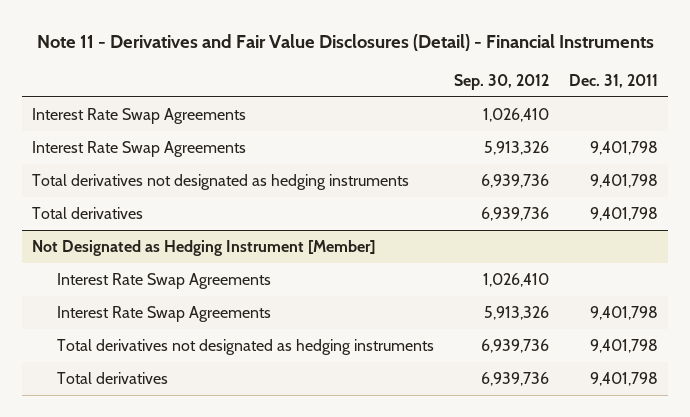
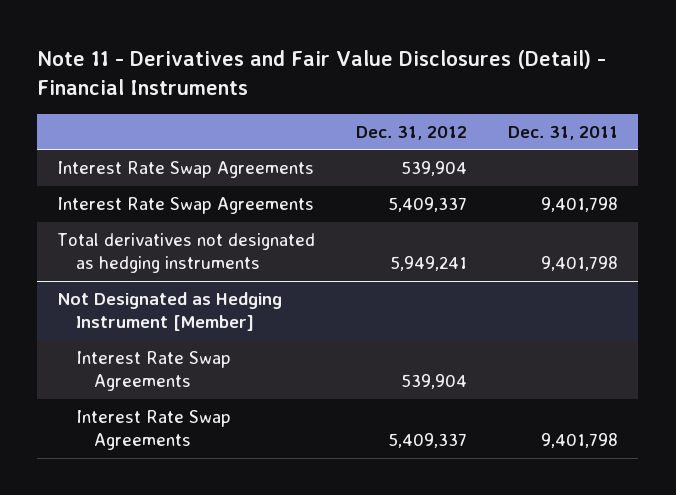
[454,73,550,90] Sep. 30, 2012 -> none
none -> [356,125,468,140] Dec. 31, 2012
[32,207,144,220] Total derivatives -> none
[57,339,435,356] Total derivatives not designated as hedging instruments -> none
[57,372,169,385] Total derivatives -> none

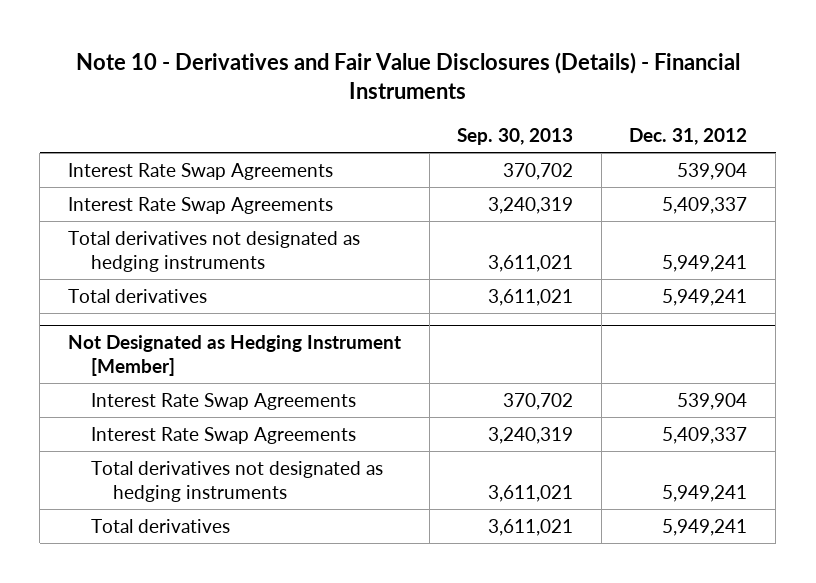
[37,50,607,95] Note 11 - Derivatives and Fair Value Disclosures (Detail) - Financial Instruments -> [75,51,740,100] Note 10 - Derivatives and Fair Value Disclosures (Details) - Financial Instruments
[508,125,619,140] Dec. 31, 2011 -> none
none -> [457,128,574,146] Sep. 30, 2013
none -> [68,288,208,303] Total derivatives
none -> [90,460,383,503] Total derivatives not designated as hedging instruments
none -> [90,518,230,533] Total derivatives

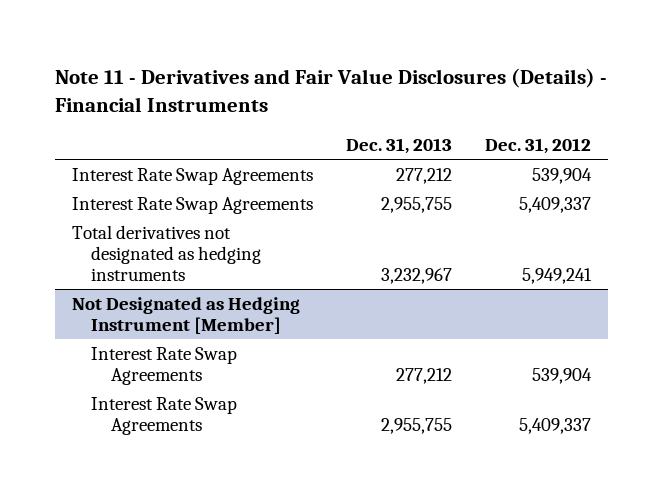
[75,51,740,100] Note 10 - Derivatives and Fair Value Disclosures (Details) - Financial Instruments -> [55,67,608,113] Note 11 - Derivatives and Fair Value Disclosures (Details) - Financial Instruments
[457,128,574,146] Sep. 30, 2013 -> none
none -> [346,137,453,154] Dec. 31, 2013
[68,288,208,303] Total derivatives -> none
[90,460,383,503] Total derivatives not designated as hedging instruments -> none
[90,518,230,533] Total derivatives -> none

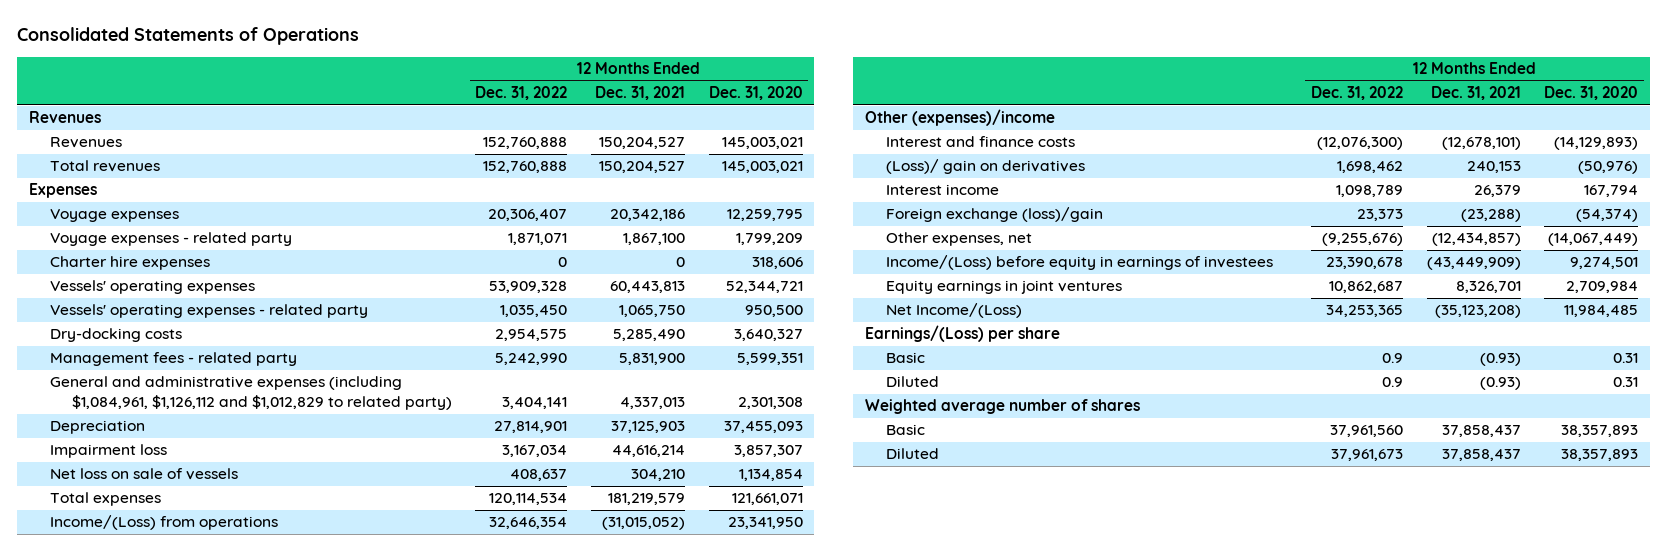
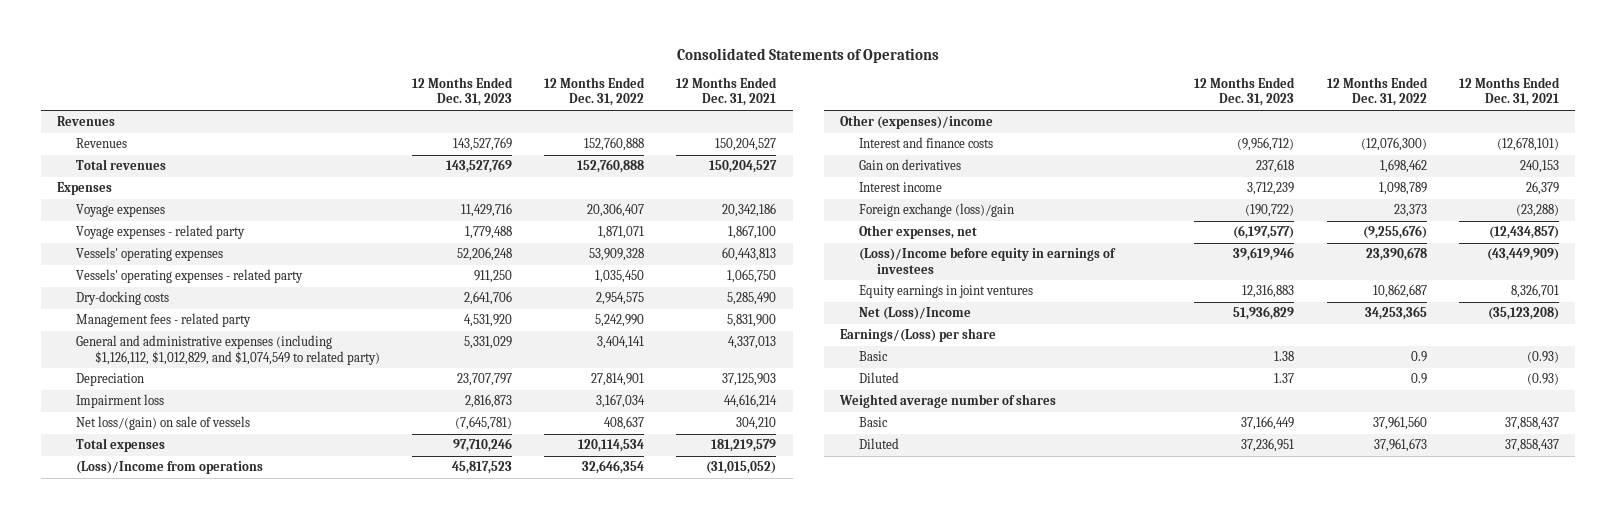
[708,86,803,101] Dec. 31, 2020 -> none
none -> [411,76,513,107] 12 Months Ended Dec. 31, 2023
[50,256,211,271] Charter hire expenses -> none
[50,376,452,411] General and administrative expenses (including $1,084,961, $1,126,112 and $1,012,829 to related party) -> [75,335,380,365] General and administrative expenses (including $1,126,112, $1,012,829, and $1,074,549 to related party)
[50,468,239,481] Net loss on sale of vessels -> [75,416,250,431] Net loss/(gain) on sale of vessels
[50,515,279,531] Income/(Loss) from operations -> [75,461,263,475] (Loss)/Income from operations
[886,159,1086,175] (Loss)/ gain on derivatives -> [858,159,961,171] Gain on derivatives
[886,255,1274,271] Income/(Loss) before equity in earnings of investees -> [858,247,1116,274] (Loss)/Income before equity in earnings of investees
[886,303,1023,319] Net Income/(Loss) -> [858,307,971,321] Net (Loss)/Income

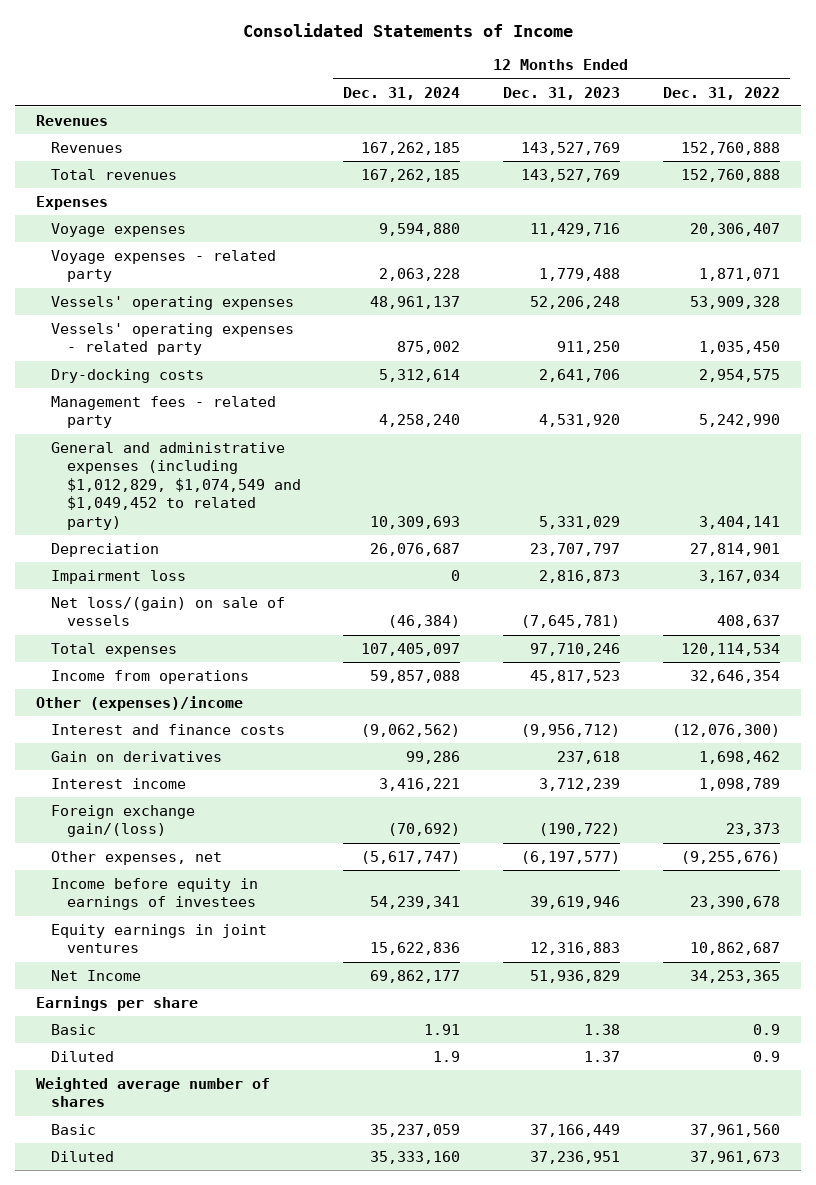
[677,48,940,64] Consolidated Statements of Operations -> [242,23,573,38] Consolidated Statements of Income
[676,76,778,107] 12 Months Ended Dec. 31, 2021 -> none
none -> [343,86,461,100] Dec. 31, 2024
[75,335,380,365] General and administrative expenses (including $1,126,112, $1,012,829, and $1,074,549 to related party) -> [51,441,301,530] General and administrative expenses (including $1,012,829, $1,074,549 and $1,049,452 to related party)
[75,461,263,475] (Loss)/Income from operations -> [51,669,250,684] Income from operations
[858,203,1014,218] Foreign exchange (loss)/gain -> [51,804,196,838] Foreign exchange gain/(loss)
[858,247,1116,274] (Loss)/Income before equity in earnings of investees -> [51,877,259,911] Income before equity in earnings of investees
[858,307,971,321] Net (Loss)/Income -> [51,969,142,981] Net Income
[839,328,996,343] Earnings/(Loss) per share -> [35,995,198,1011] Earnings per share

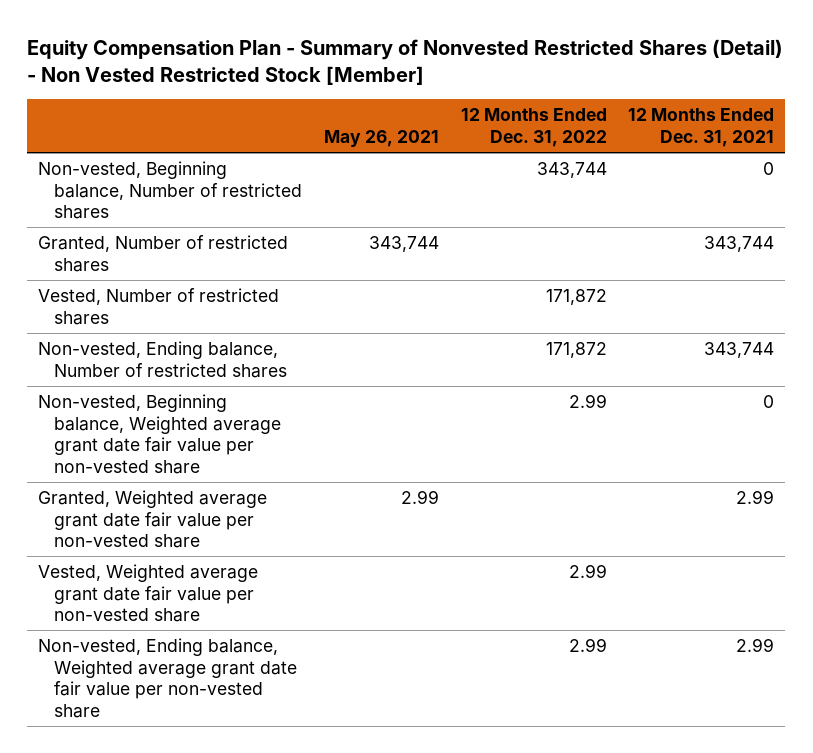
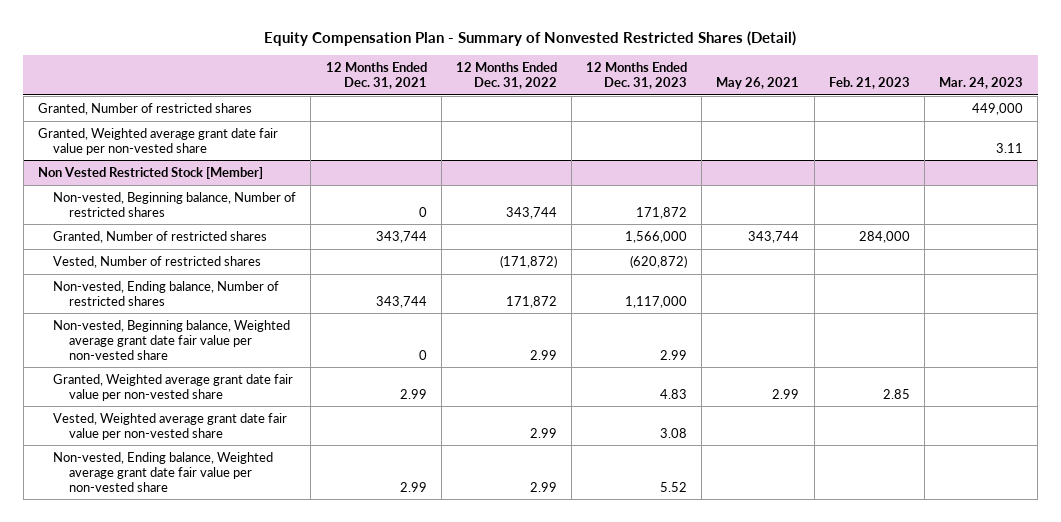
[27,38,784,85] Equity Compensation Plan - Summary of Nonvested Restricted Shares (Detail) - Non Vested Restricted Stock [Member] -> [264,30,797,46] Equity Compensation Plan - Summary of Nonvested Restricted Shares (Detail)
none -> [586,61,688,89] 12 Months Ended Dec. 31, 2023
none -> [828,76,910,89] Feb. 21, 2023
none -> [939,76,1024,89] Mar. 24, 2023
none -> [37,102,252,115] Granted, Number of restricted shares
none -> [37,127,278,155] Granted, Weighted average grant date fair value per non-vested share
none -> [37,166,263,179] Non Vested Restricted Stock [Member]
[545,288,607,305] 171,872 -> [499,254,557,268] (171,872)

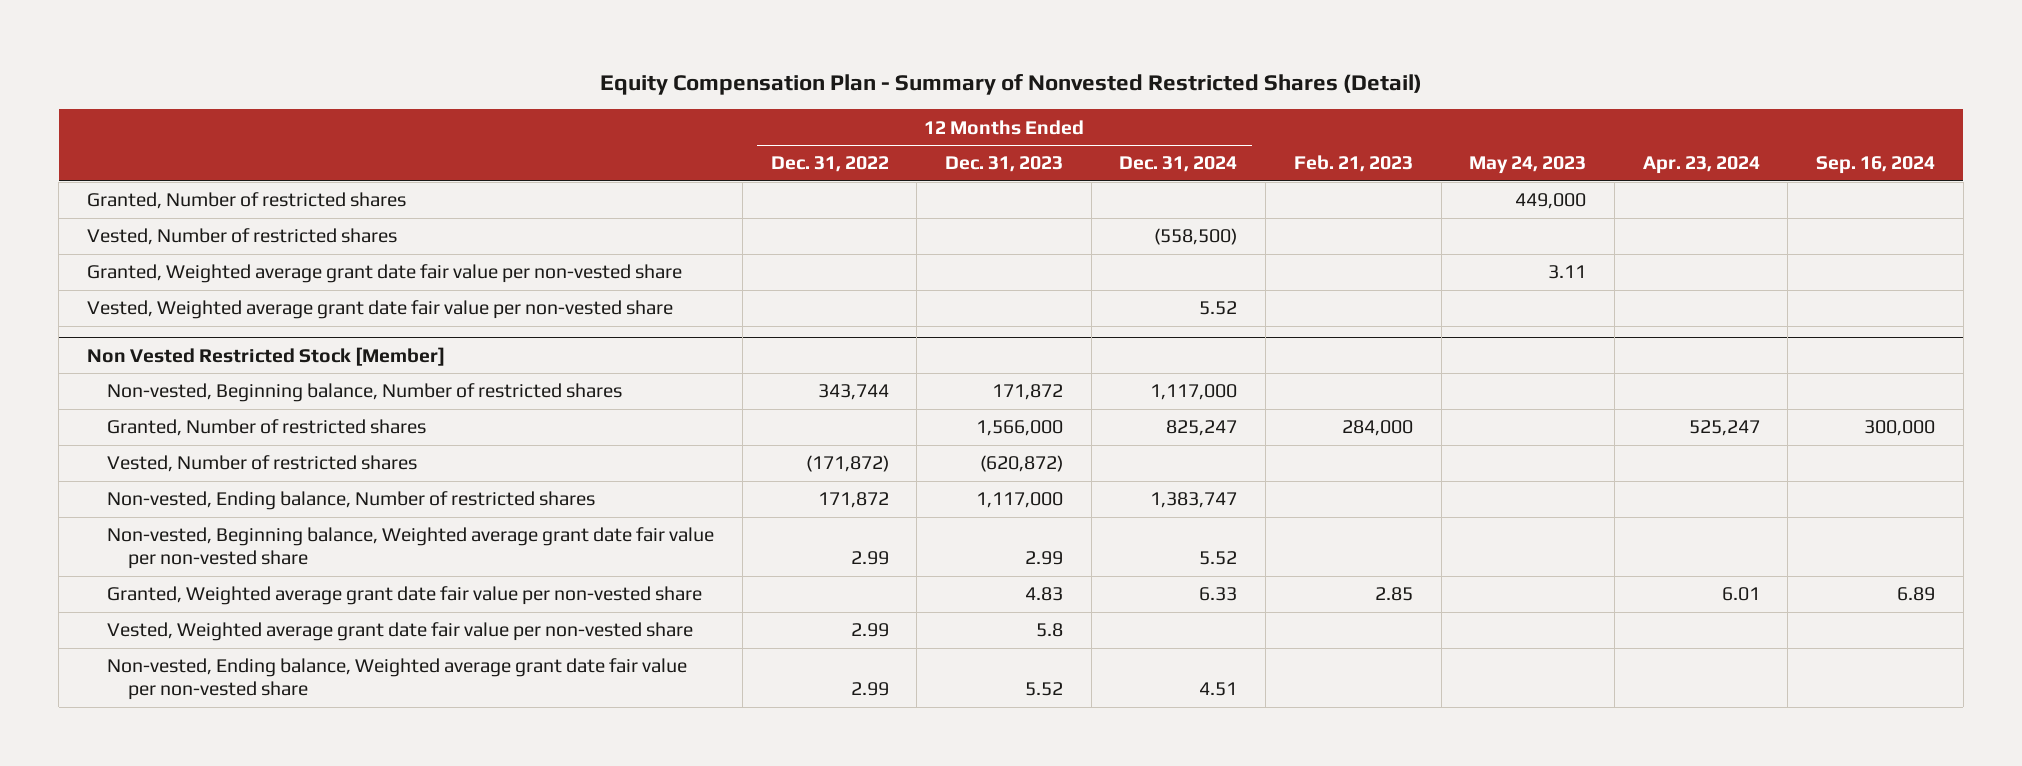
[325,61,427,89] 12 Months Ended Dec. 31, 2021 -> none
[716,76,800,89] May 26, 2021 -> none
[939,76,1024,89] Mar. 24, 2023 -> none
none -> [1119,156,1238,173] Dec. 31, 2024
none -> [1469,156,1587,175] May 24, 2023
none -> [1642,156,1760,175] Apr. 23, 2024
none -> [1815,156,1935,175] Sep. 16, 2024
none -> [87,228,398,246] Vested, Number of restricted shares
none -> [87,300,674,320] Vested, Weighted average grant date fair value per non-vested share
[660,427,688,438] 3.08 -> [1036,623,1064,638] 5.8

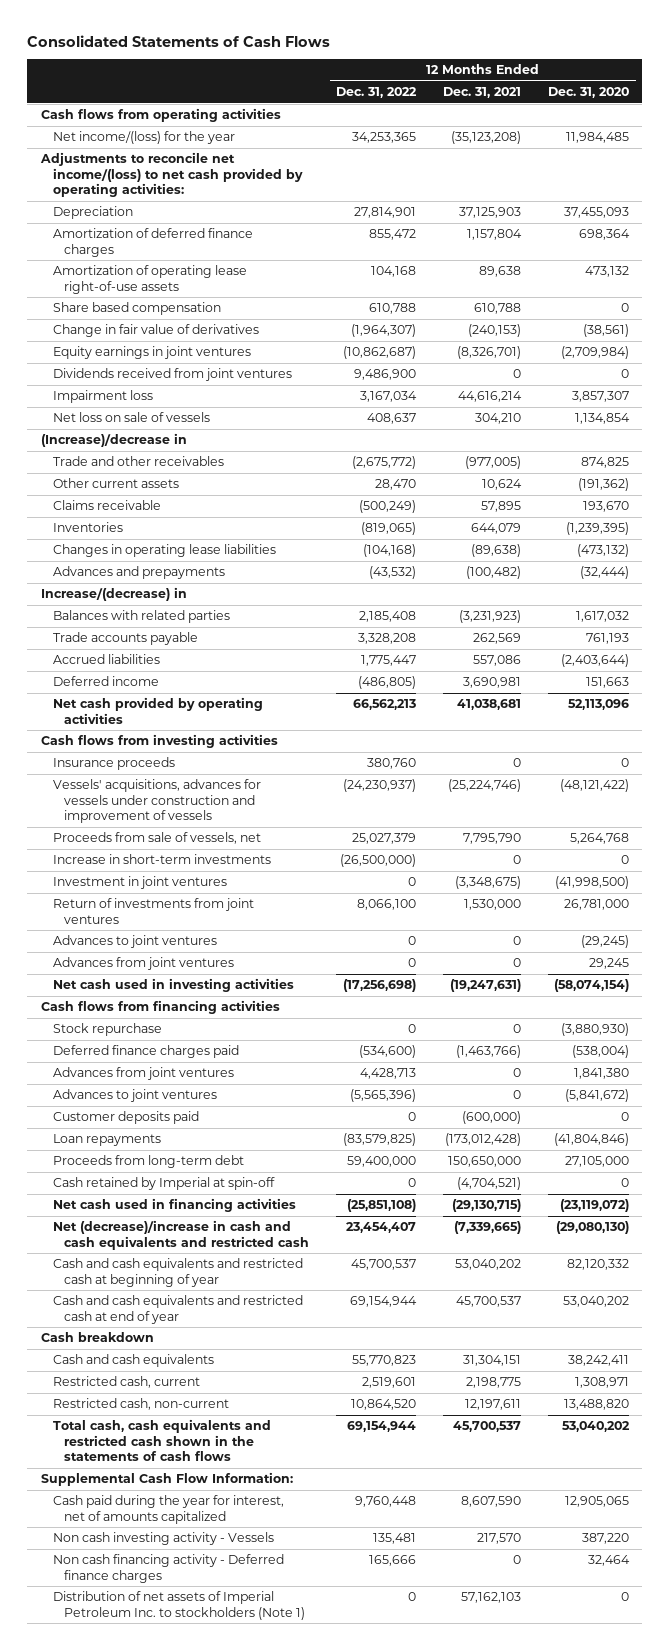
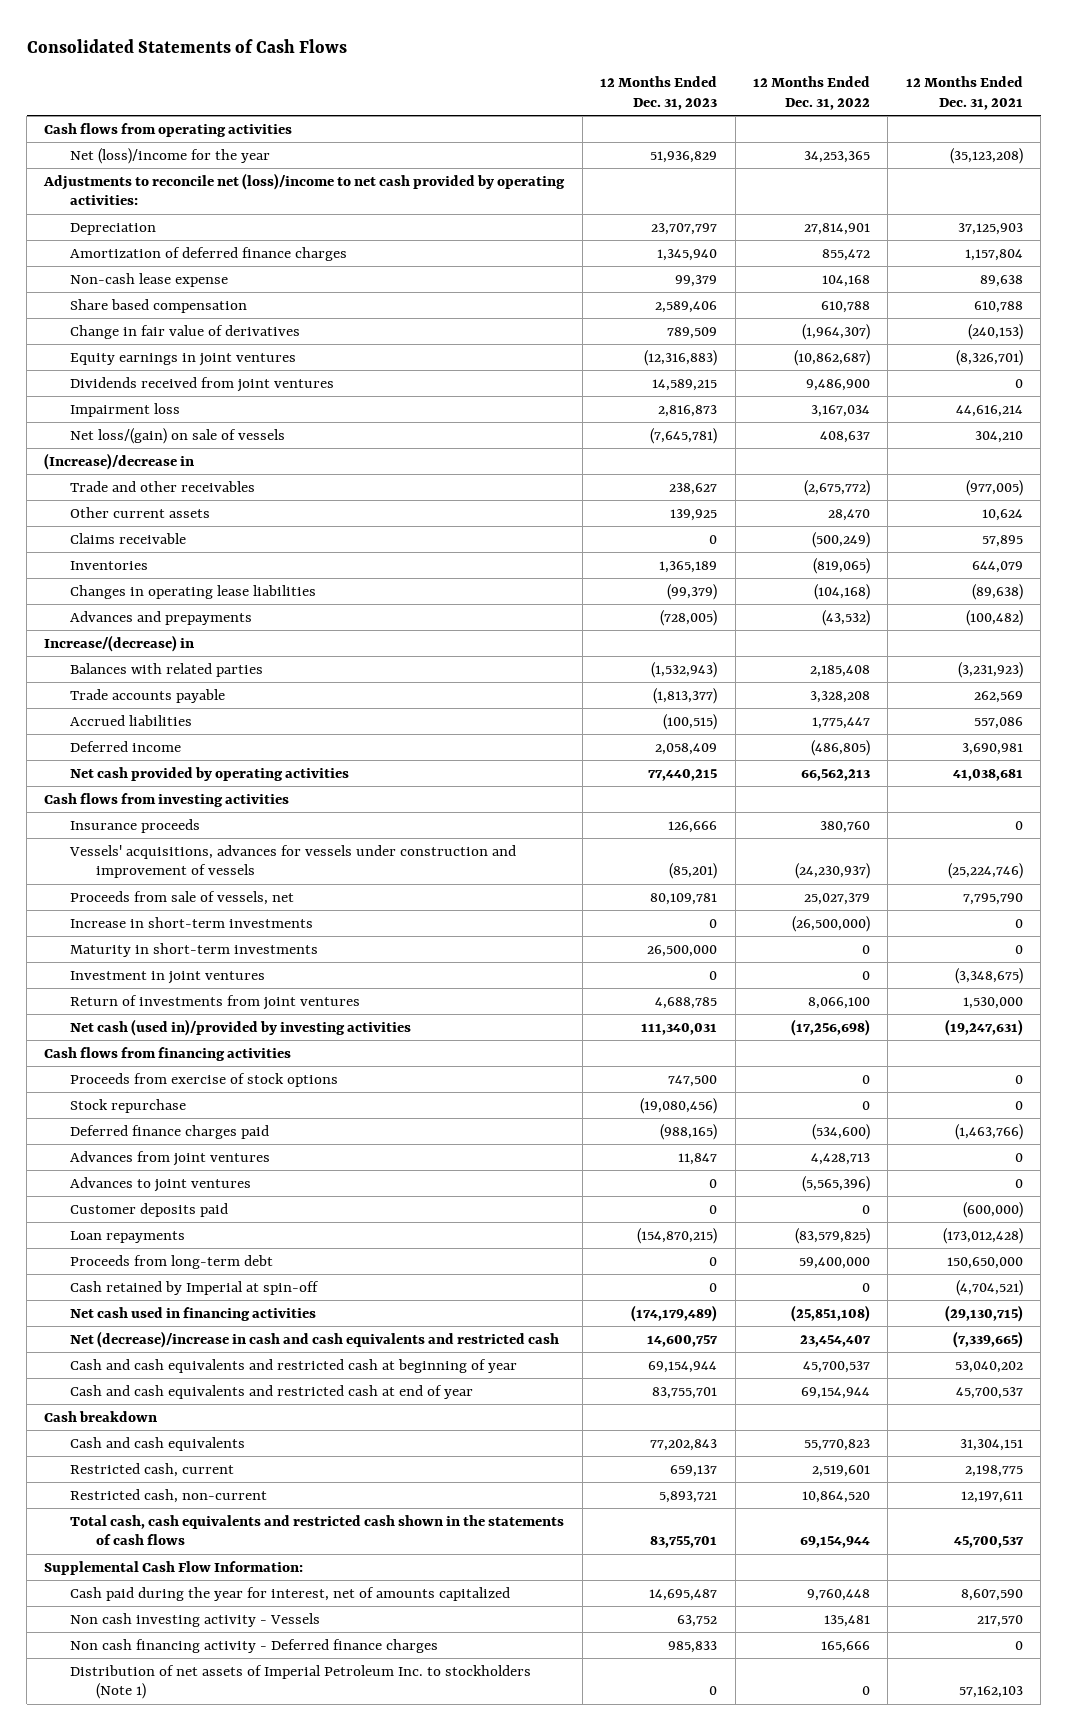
[548,87,630,99] Dec. 31, 2020 -> none
none -> [600,76,718,110] 12 Months Ended Dec. 31, 2023
[52,131,235,145] Net income/(loss) for the year -> [70,147,271,164] Net (loss)/income for the year
[39,152,303,198] Adjustments to reconcile net income/(loss) to net cash provided by operating activities: -> [43,172,566,206] Adjustments to reconcile net (loss)/income to net cash provided by operating activities:
[52,265,247,294] Amortization of operating lease right-of-use assets -> [70,272,229,287] Non-cash lease expense
[52,412,210,423] Net loss on sale of vessels -> [70,427,286,444] Net loss/(gain) on sale of vessels
none -> [70,942,319,957] Maturity in short-term investments
[52,935,217,949] Advances to joint ventures -> none
[52,957,234,971] Advances from joint ventures -> none
[52,978,294,993] Net cash used in investing activities -> [70,1018,412,1036] Net cash (used in)/provided by investing activities
none -> [70,1072,339,1087] Proceeds from exercise of stock options

